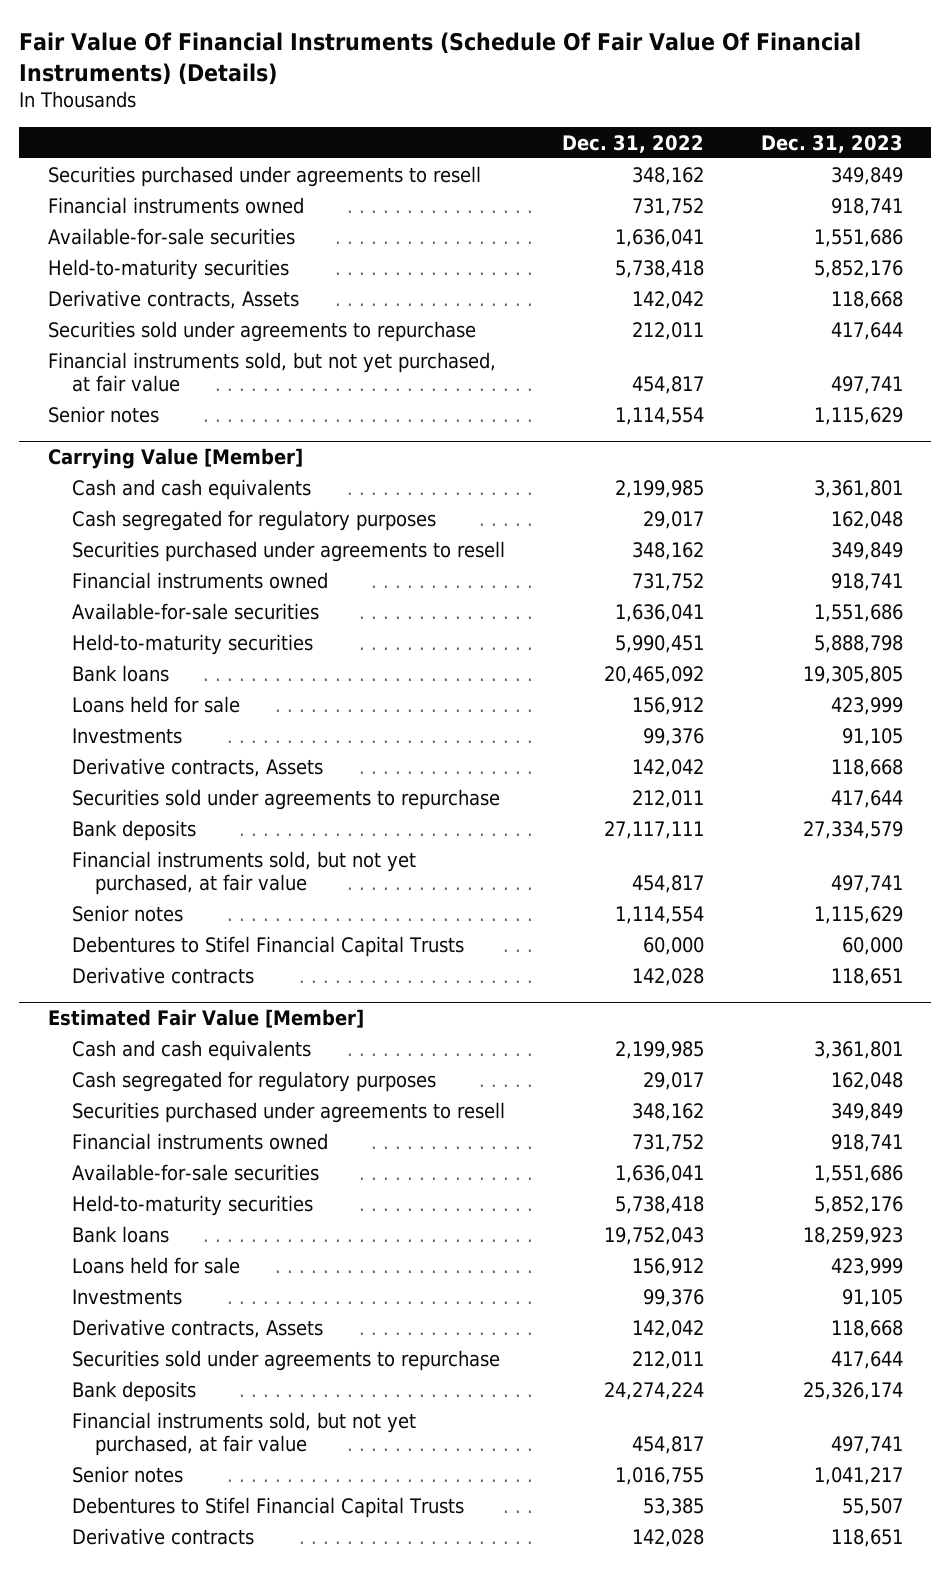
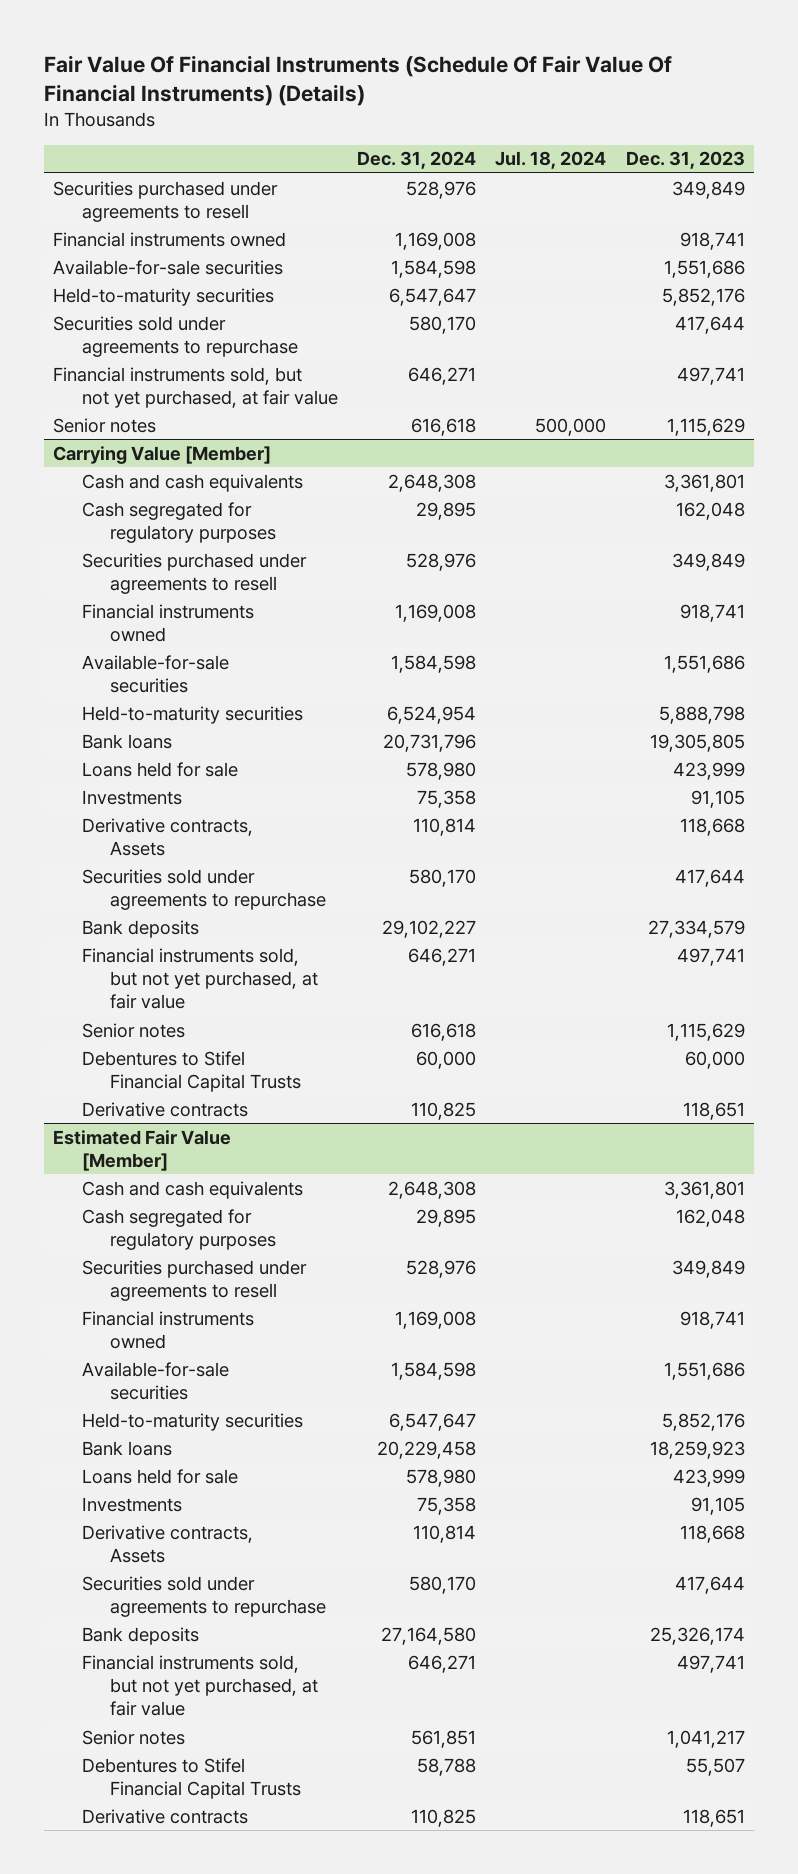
[561,134,704,153] Dec. 31, 2022 -> none
none -> [357,151,477,170] Dec. 31, 2024
none -> [495,151,607,170] Jul. 18, 2024
[47,289,299,309] Derivative contracts, Assets -> none

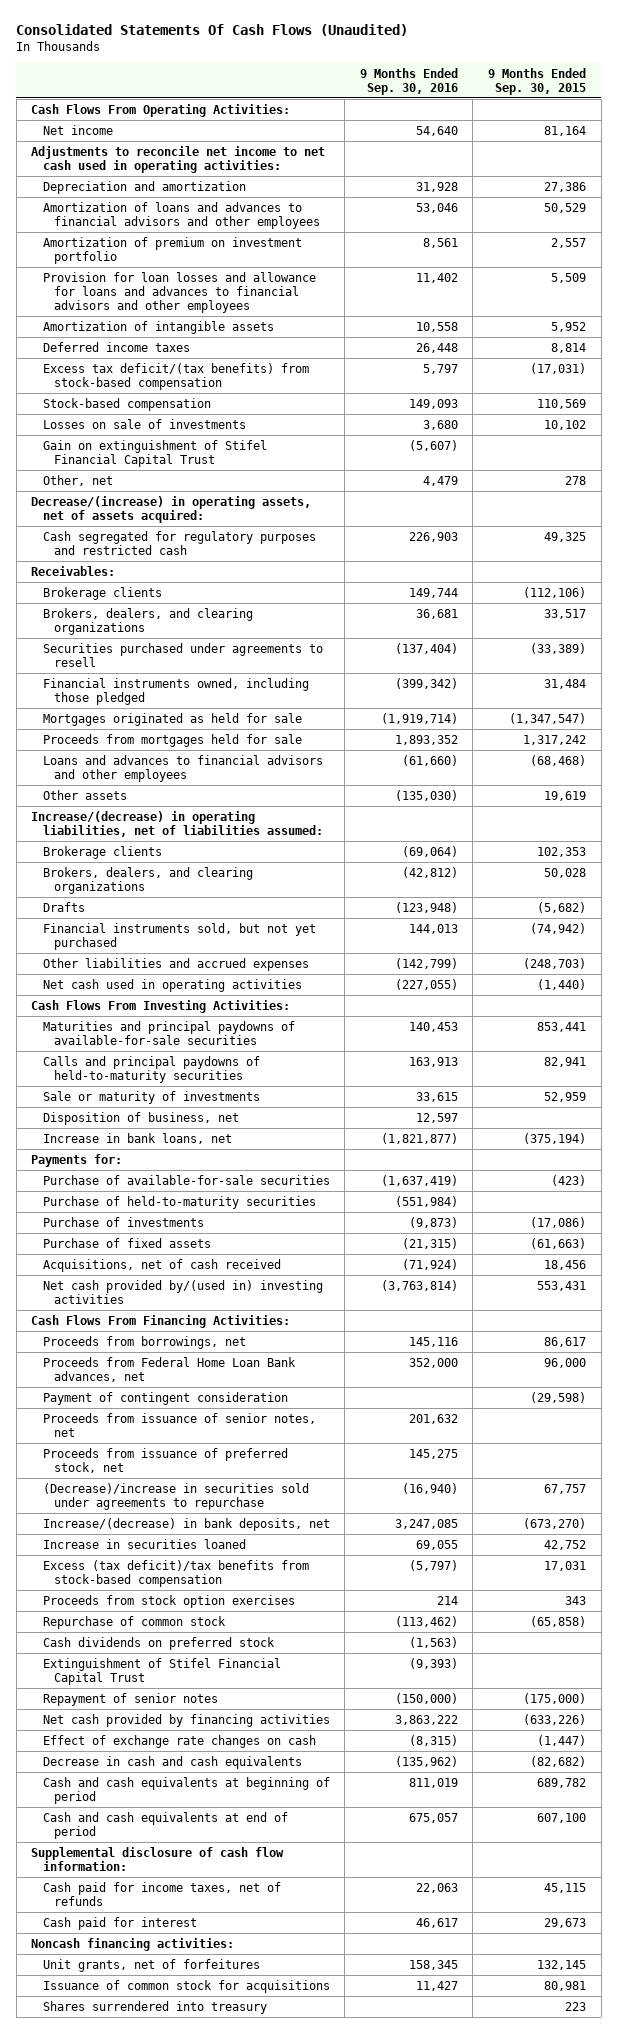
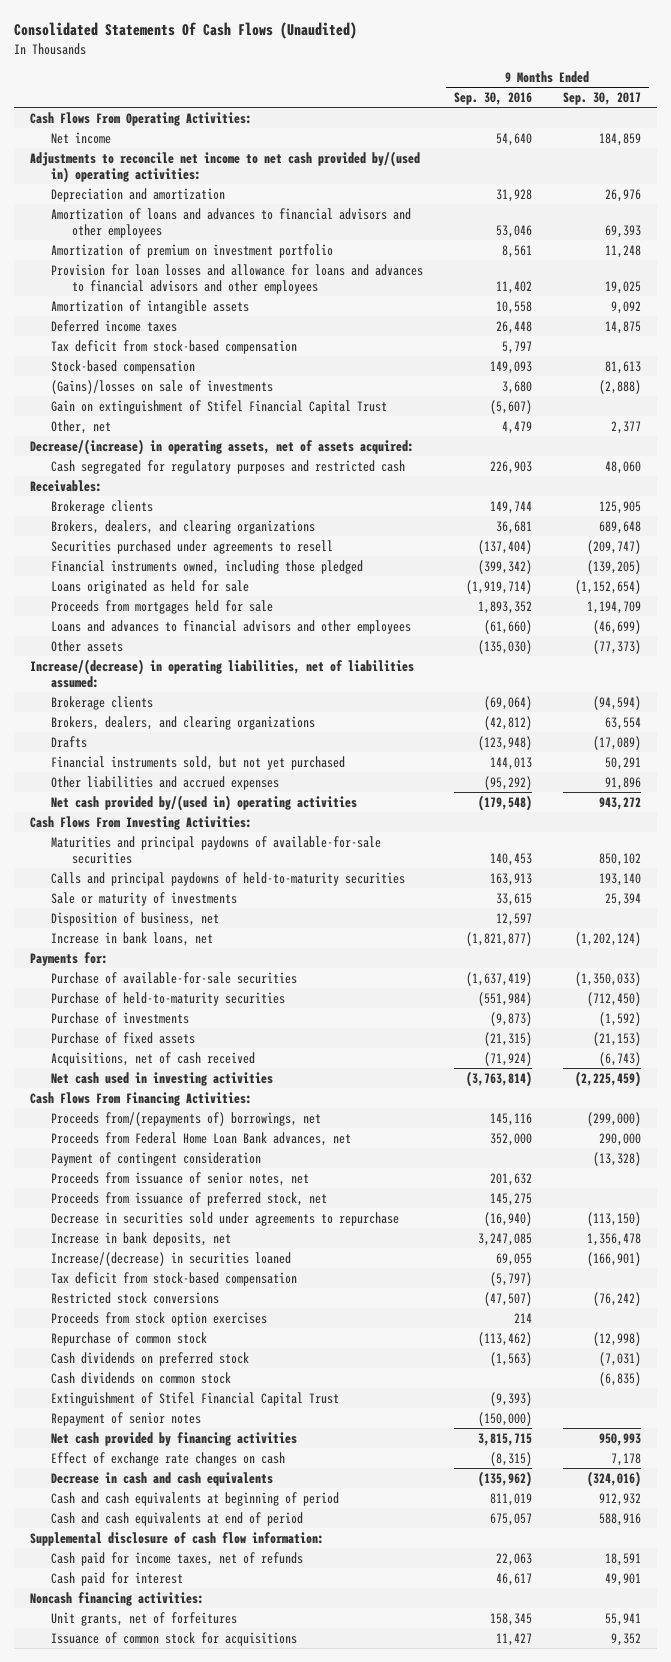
[488,67,587,95] 9 Months Ended Sep. 30, 2015 -> none
none -> [563,91,642,105] Sep. 30, 2017
[31,145,326,173] Adjustments to reconcile net income to net cash used in operating activities: -> [29,150,420,184] Adjustments to reconcile net income to net cash provided by/(used in) operating activities:
[42,362,309,390] Excess tax deficit/(tax benefits) from stock-based compensation -> [50,339,297,354] Tax deficit from stock-based compensation
[42,418,246,429] Losses on sale of investments -> [50,379,273,394] (Gains)/losses on sale of investments
[42,712,302,726] Mortgages originated as held for sale -> [50,579,249,594] Loans originated as held for sale
[394,957,458,969] (142,799) -> [483,775,532,790] (95,292)
[42,978,302,992] Net cash used in operating activities -> [50,794,357,811] Net cash provided by/(used in) operating activities
[394,978,458,990] (227,055) -> [477,794,532,811] (179,548)
[42,1279,323,1304] Net cash provided by/(used in) investing activities -> [50,1071,273,1086] Net cash used in investing activities
[42,1335,246,1349] Proceeds from borrowings, net -> [50,1111,321,1126] Proceeds from/(repayments of) borrowings, net
[42,1482,309,1510] (Decrease)/increase in securities sold under agreements to repurchase -> [50,1211,399,1226] Decrease in securities sold under agreements to repurchase
[42,1517,330,1531] Increase/(decrease) in bank deposits, net -> [50,1231,231,1246] Increase in bank deposits, net
[42,1538,246,1549] Increase in securities loaned -> [50,1251,291,1266] Increase/(decrease) in securities loaned
[42,1559,309,1587] Excess (tax deficit)/tax benefits from stock-based compensation -> [50,1271,297,1286] Tax deficit from stock-based compensation
none -> [50,1291,219,1304] Restricted stock conversions
none -> [50,1371,231,1384] Cash dividends on common stock
[394,1714,458,1725] 3,863,222 -> [477,1432,532,1446] 3,815,715
[42,2000,267,2014] Shares surrendered into treasury -> none

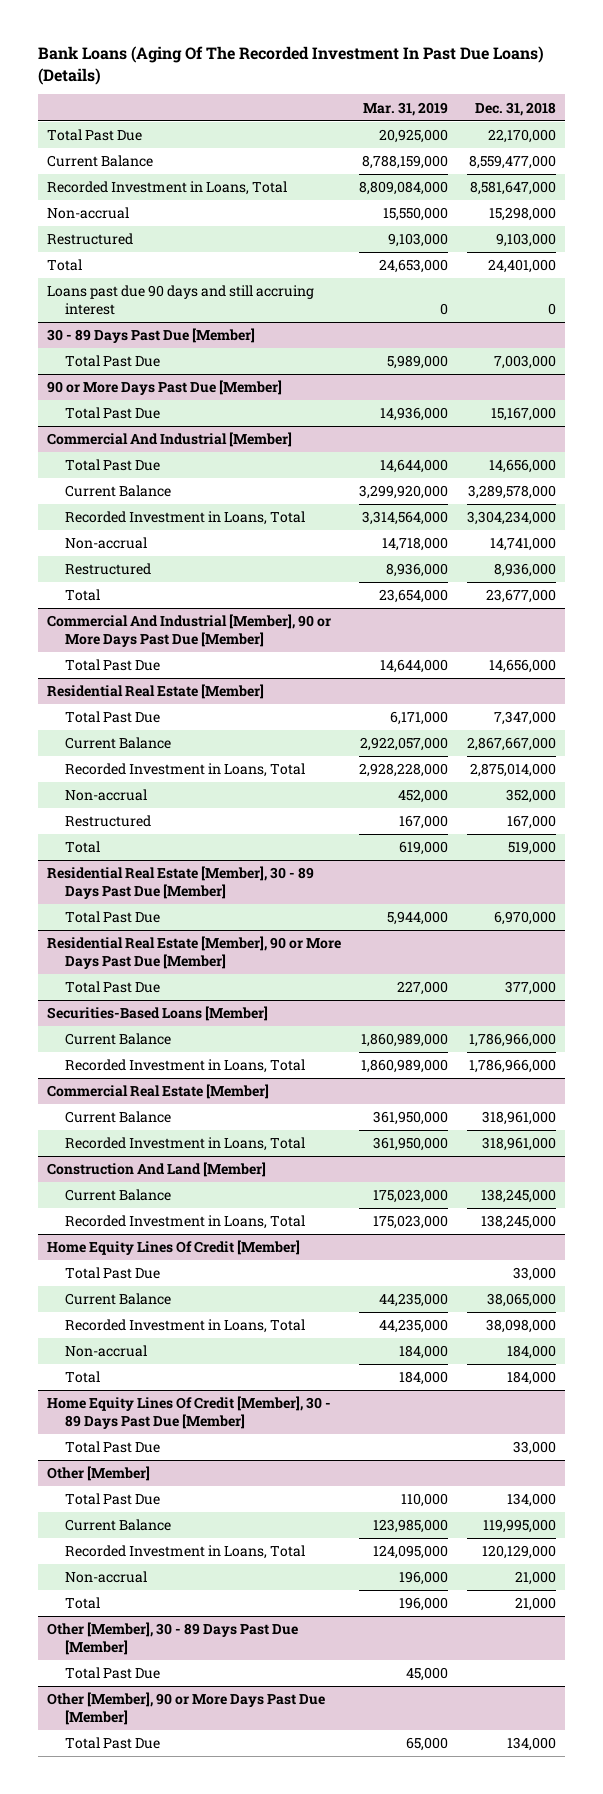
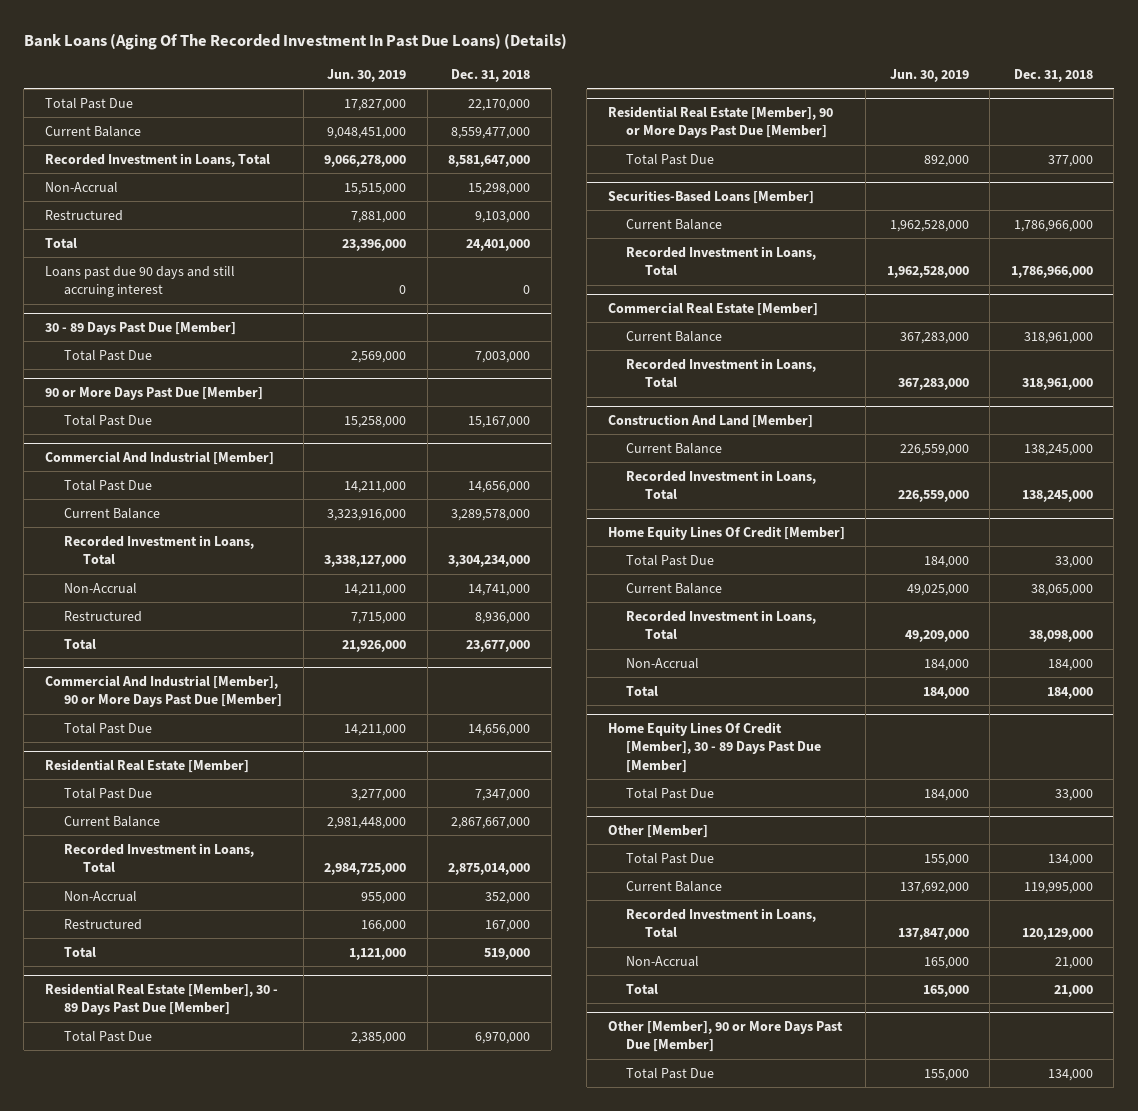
[363,101,449,116] Mar. 31, 2019 -> none
none -> [327,68,407,82] Jun. 30, 2019
[46,207,129,220] Non-accrual -> [44,181,118,193] Non-Accrual
[64,537,147,550] Non-accrual -> [63,582,137,594] Non-Accrual
[64,789,147,802] Non-accrual -> [63,890,137,902] Non-Accrual
[64,1345,147,1358] Non-accrual -> [626,657,700,669] Non-Accrual
[64,1571,147,1584] Non-accrual -> [626,955,700,967] Non-Accrual
[46,1622,298,1655] Other [Member], 30 - 89 Days Past Due [Member] -> none
[64,1667,160,1680] Total Past Due -> none

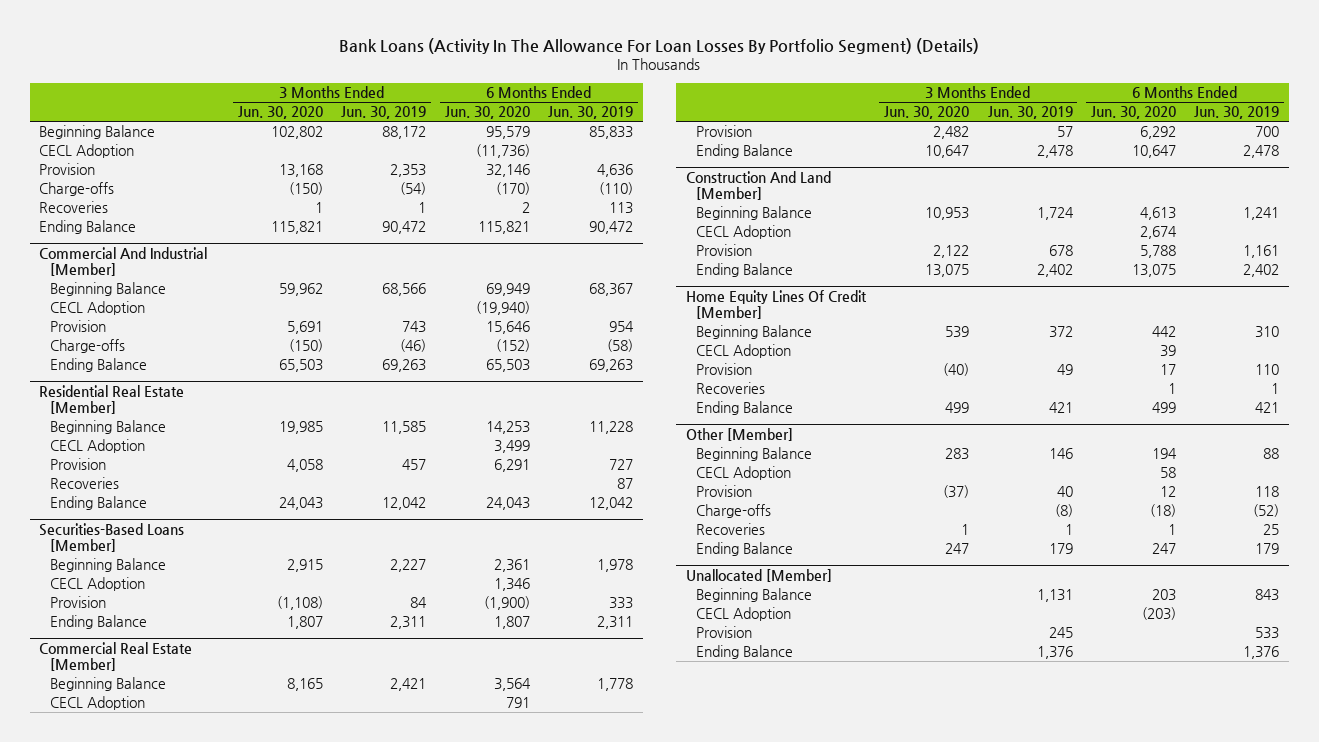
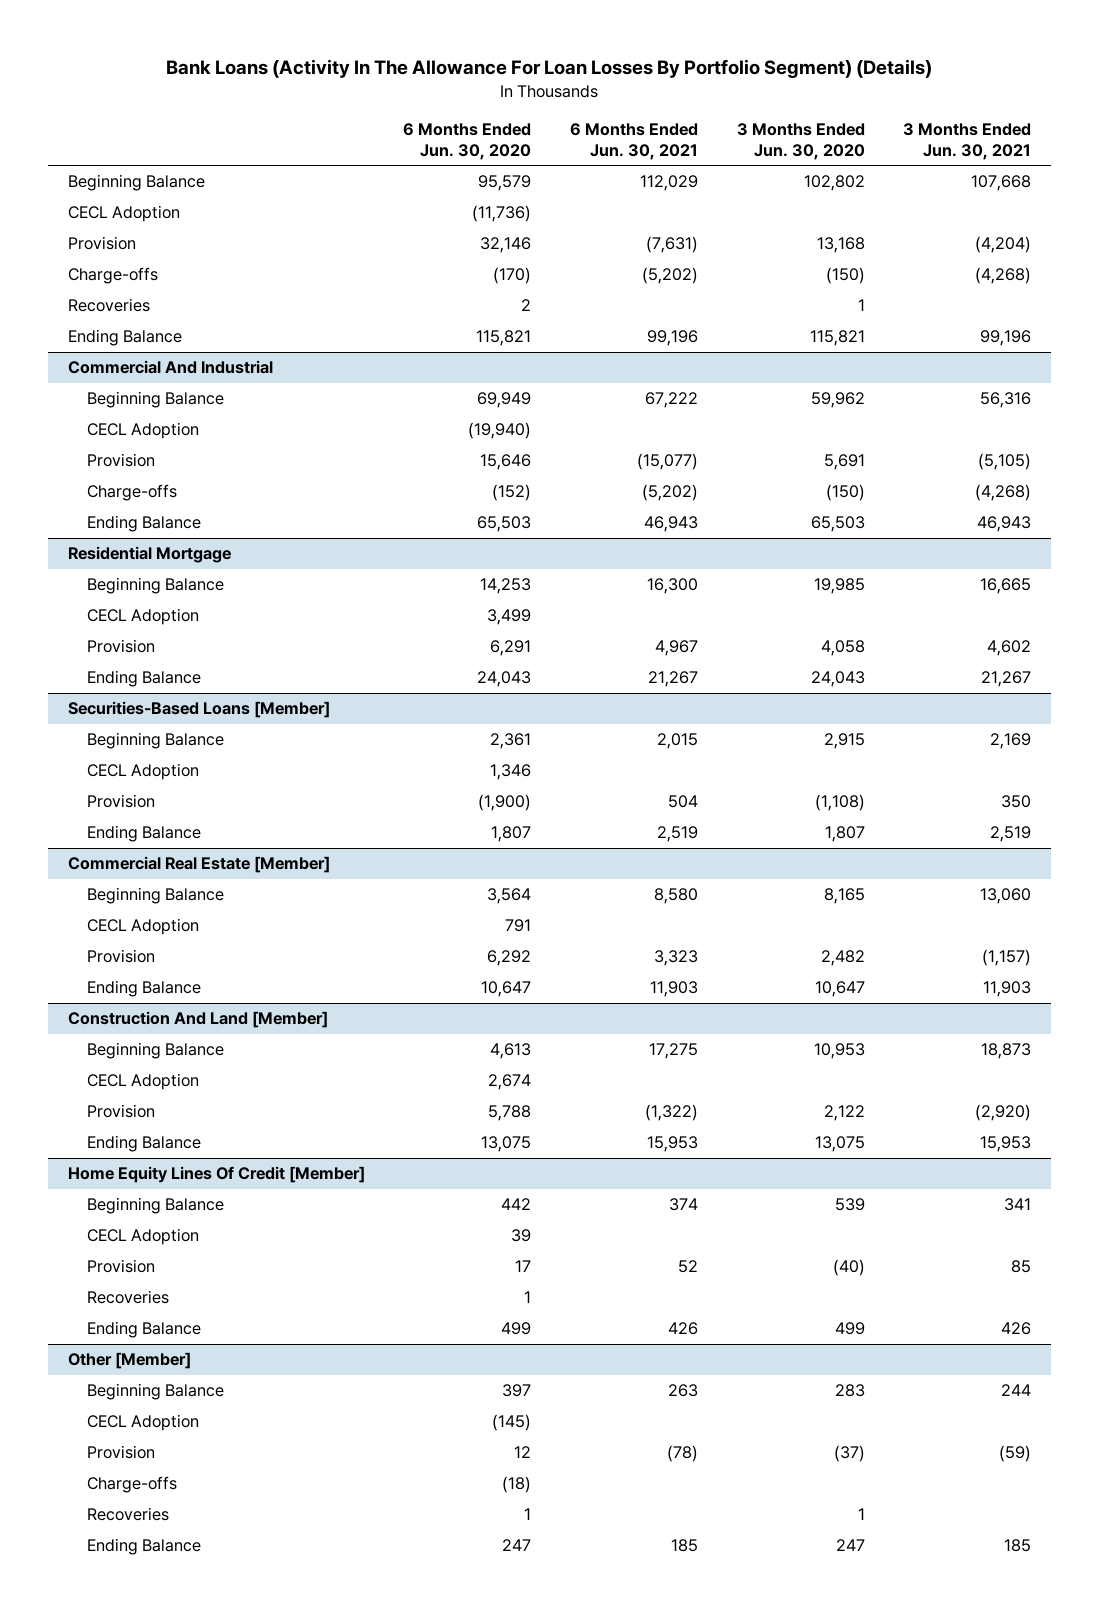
[341,106,427,120] Jun. 30, 2019 -> none
[548,106,634,120] Jun. 30, 2019 -> none
none -> [569,122,698,160] 6 Months Ended Jun. 30, 2021
none -> [903,122,1032,160] 3 Months Ended Jun. 30, 2021
[39,247,208,276] Commercial And Industrial [Member] -> [67,360,273,375] Commercial And Industrial
[39,385,185,414] Residential Real Estate [Member] -> [67,546,231,564] Residential Mortgage
[49,477,119,490] Recoveries -> none
[1151,448,1177,460] 194 -> [502,1384,532,1398] 397
[1159,467,1176,479] 58 -> [492,1414,532,1432] (145)
[685,569,832,583] Unallocated [Member] -> none
[695,588,812,603] Beginning Balance -> none
[695,607,791,622] CECL Adoption -> none
[695,626,752,639] Provision -> none
[695,645,793,660] Ending Balance -> none

